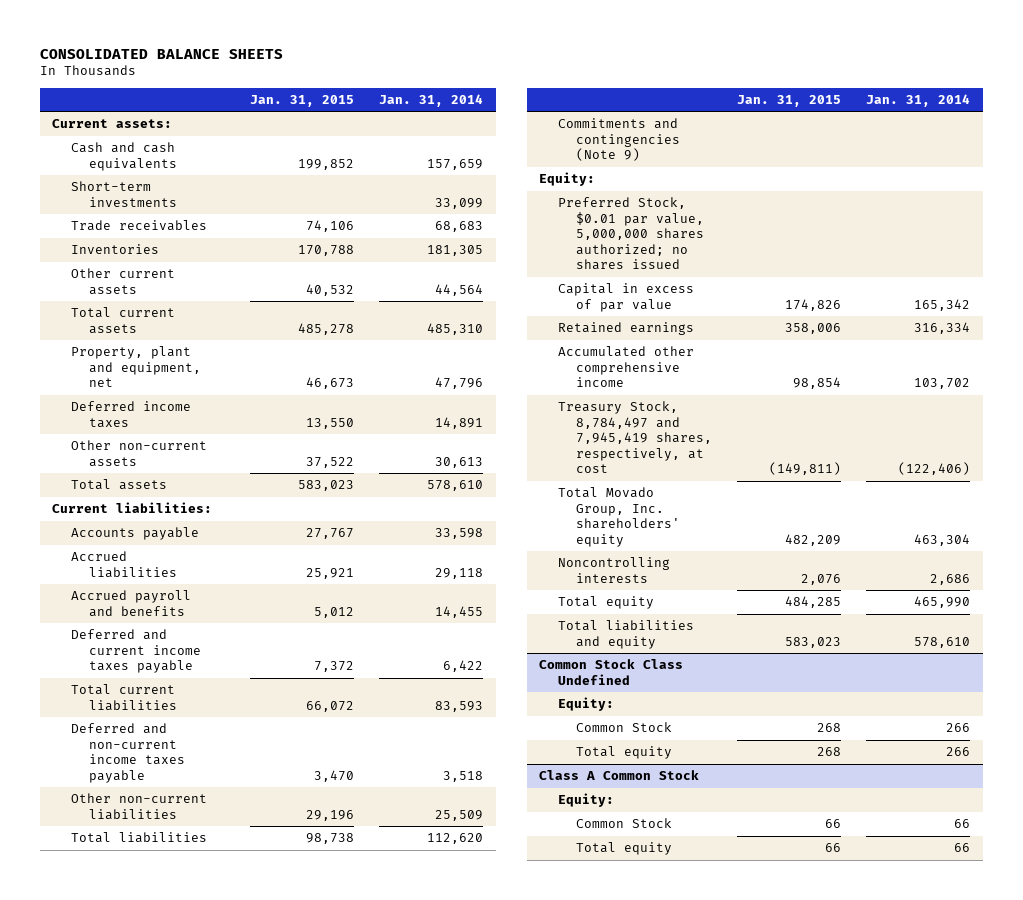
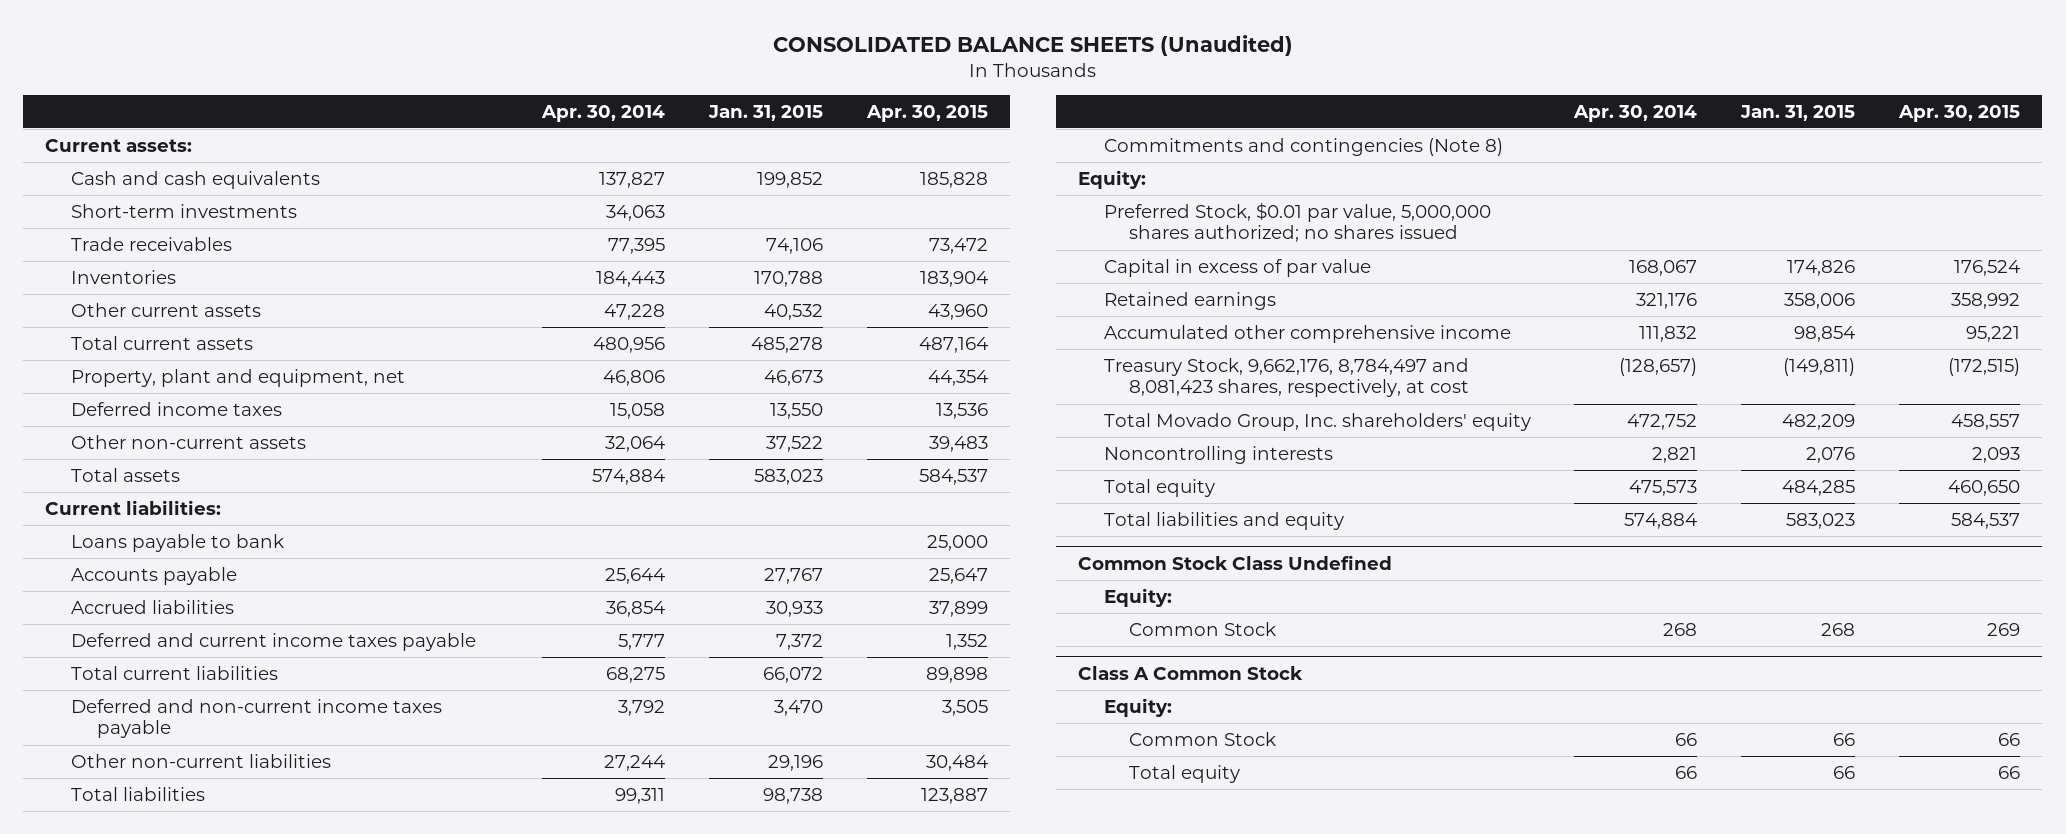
[39,48,283,59] CONSOLIDATED BALANCE SHEETS -> [772,34,1293,56] CONSOLIDATED BALANCE SHEETS (Unaudited)
[379,93,484,107] Jan. 31, 2014 -> none
none -> [541,104,666,122] Apr. 30, 2014
none -> [865,104,988,122] Apr. 30, 2015
none -> [71,533,285,552] Loans payable to bank
[70,590,191,617] Accrued payroll and benefits -> none
[306,567,355,579] 25,921 -> [766,600,824,617] 30,933
[557,118,680,162] Commitments and contingencies (Note 9) -> [1103,137,1503,156] Commitments and contingencies (Note 8)
[557,401,712,474] Treasury Stock, 8,784,497 and 7,945,419 shares, respectively, at cost -> [1103,357,1470,398] Treasury Stock, 9,662,176, 8,784,497 and 8,081,423 shares, respectively, at cost
[575,746,672,760] Total equity -> none

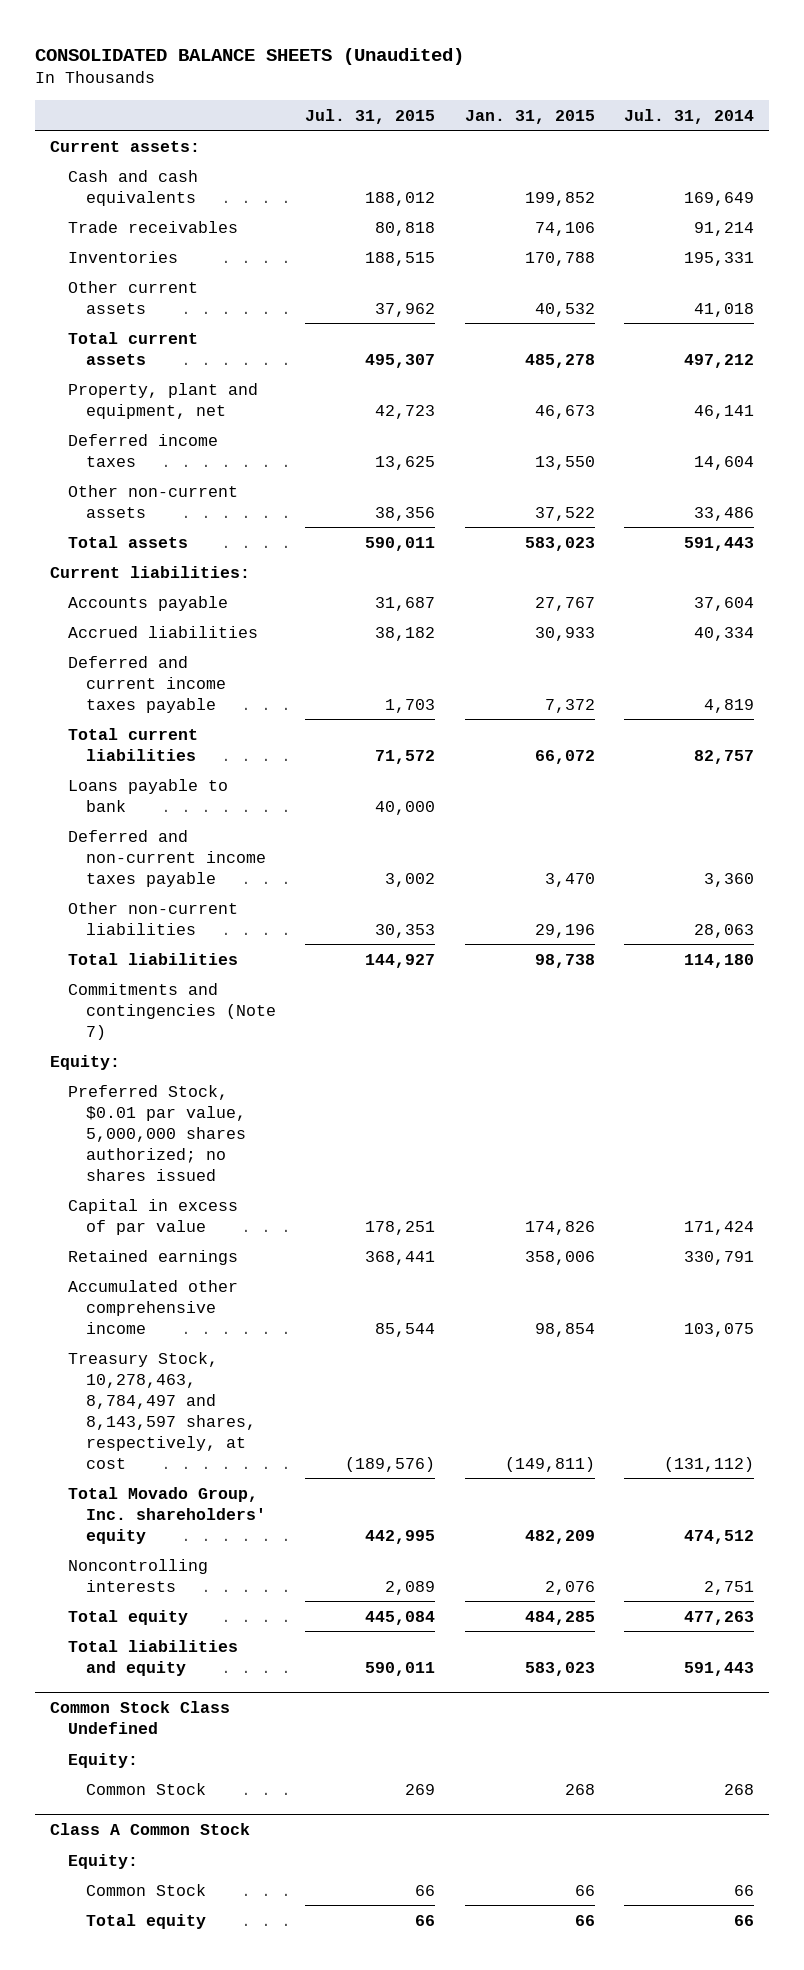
[541,104,666,122] Apr. 30, 2014 -> none
[865,104,988,122] Apr. 30, 2015 -> none
none -> [305,108,436,124] Jul. 31, 2015
none -> [624,108,755,124] Jul. 31, 2014
[71,203,298,218] Short-term investments -> none
[71,533,285,552] Loans payable to bank -> [68,778,229,812] Loans payable to bank
[1103,137,1503,156] Commitments and contingencies (Note 8) -> [68,982,276,1040] Commitments and contingencies (Note 7)
[1103,357,1470,398] Treasury Stock, 9,662,176, 8,784,497 and 8,081,423 shares, respectively, at cost -> [68,1351,256,1469] Treasury Stock, 10,278,463, 8,784,497 and 8,143,597 shares, respectively, at cost

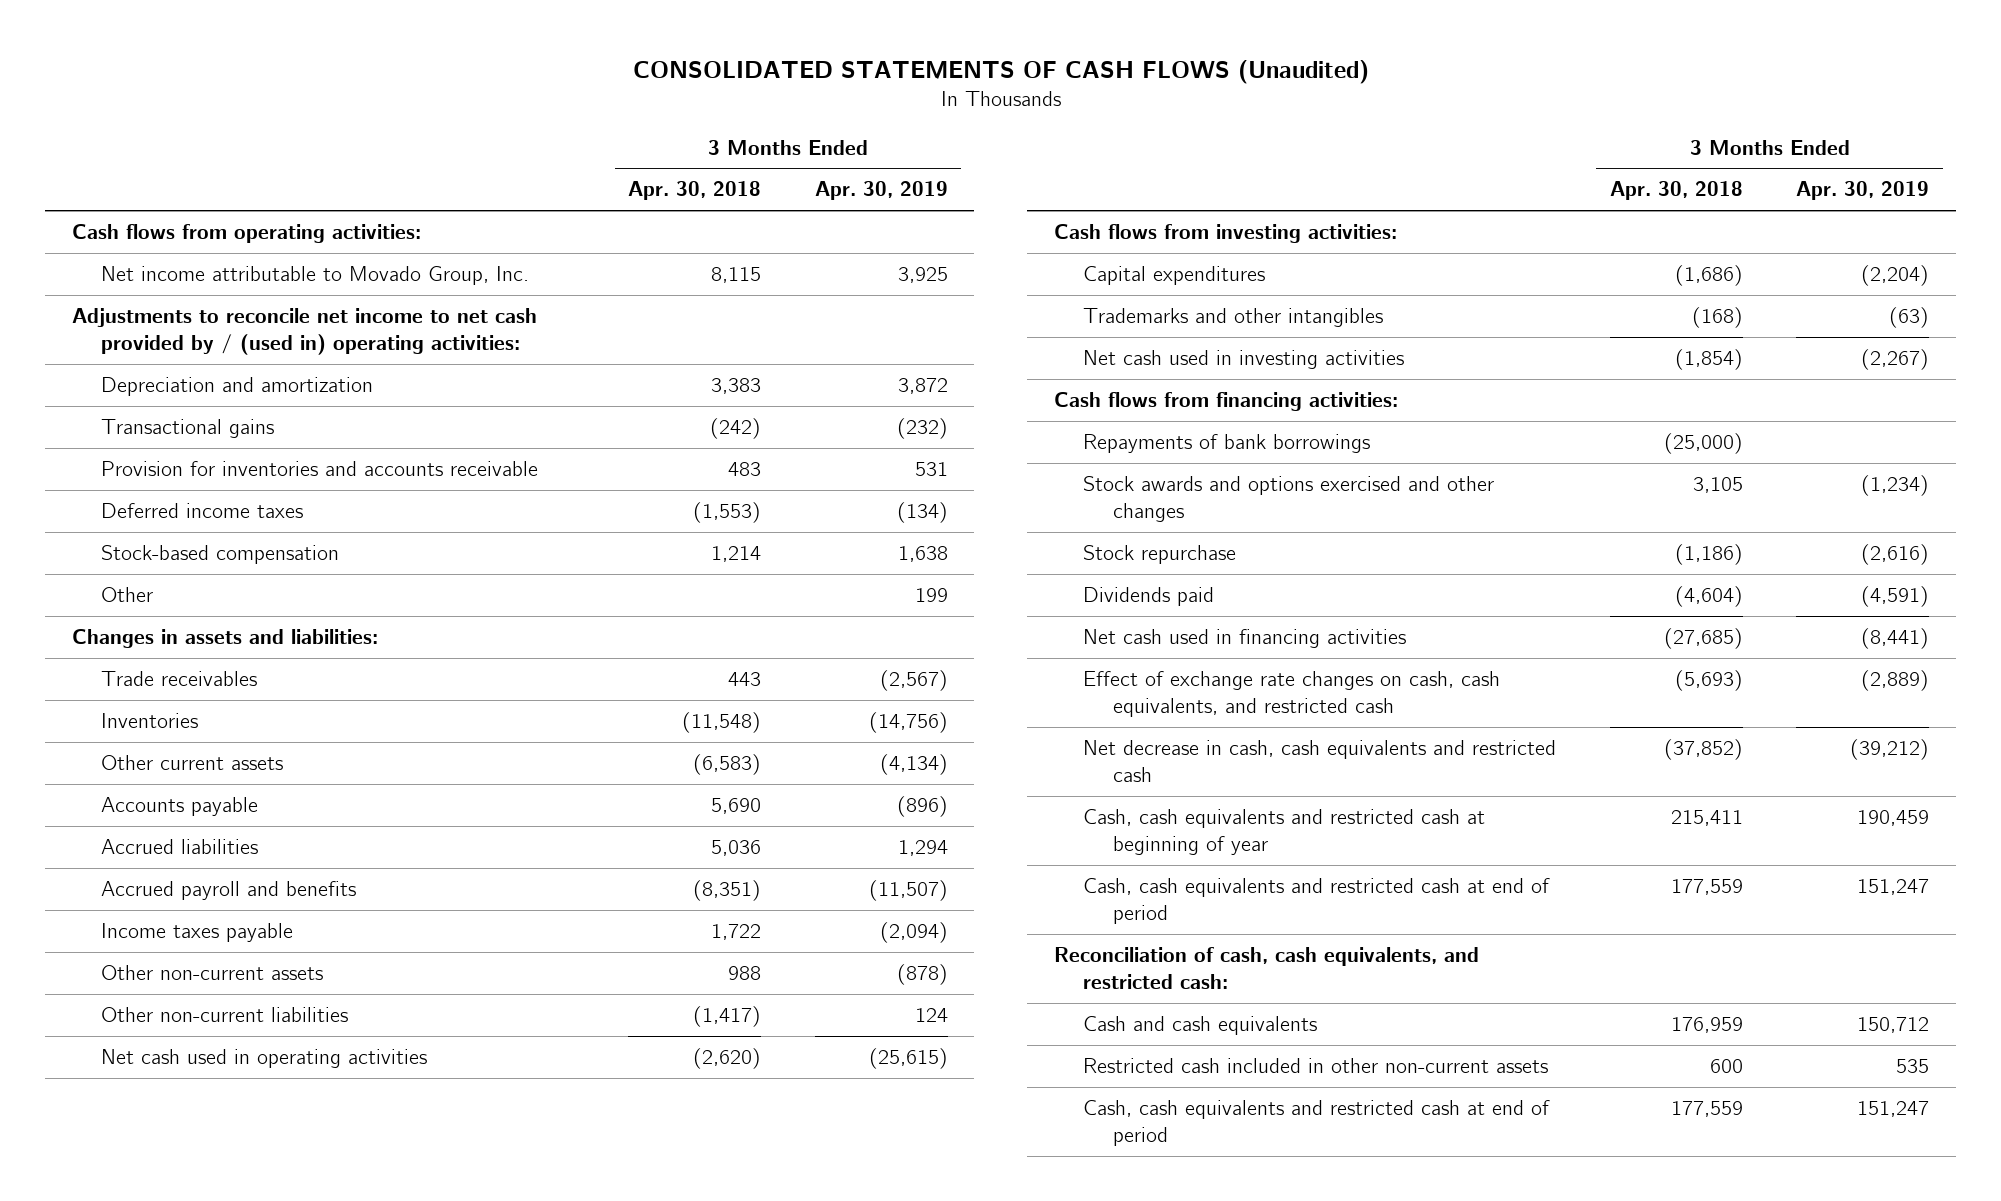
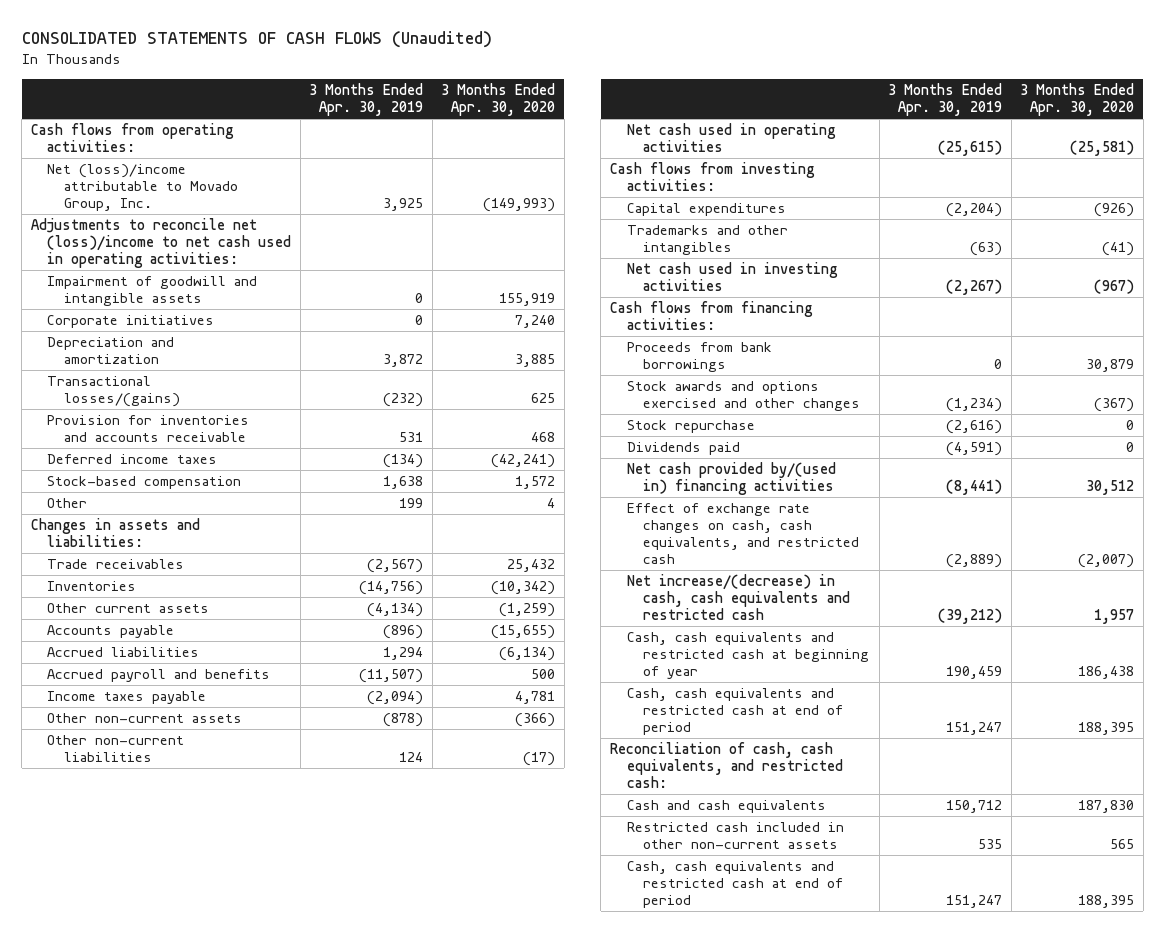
[628,181,762,201] Apr. 30, 2018 -> none
none -> [441,83,556,116] 3 Months Ended Apr. 30, 2020
[101,266,530,286] Net income attributable to Movado Group, Inc. -> [47,164,239,212] Net (loss)/income attributable to Movado Group, Inc.
[71,308,537,356] Adjustments to reconcile net income to net cash provided by / (used in) operating activities: -> [30,218,292,269] Adjustments to reconcile net (loss)/income to net cash used in operating activities:
none -> [47,276,258,307] Impairment of goodwill and intangible assets
none -> [47,315,215,329] Corporate initiatives
[101,419,275,439] Transactional gains -> [47,376,181,408] Transactional losses/(gains)
[1083,434,1371,454] Repayments of bank borrowings -> none
none -> [626,342,772,373] Proceeds from bank borrowings
[1083,629,1407,649] Net cash used in financing activities -> [626,462,836,496] Net cash provided by/(used in) financing activities
[1083,740,1557,783] Net decrease in cash, cash equivalents and restricted cash -> [626,574,851,621] Net increase/(decrease) in cash, cash equivalents and restricted cash

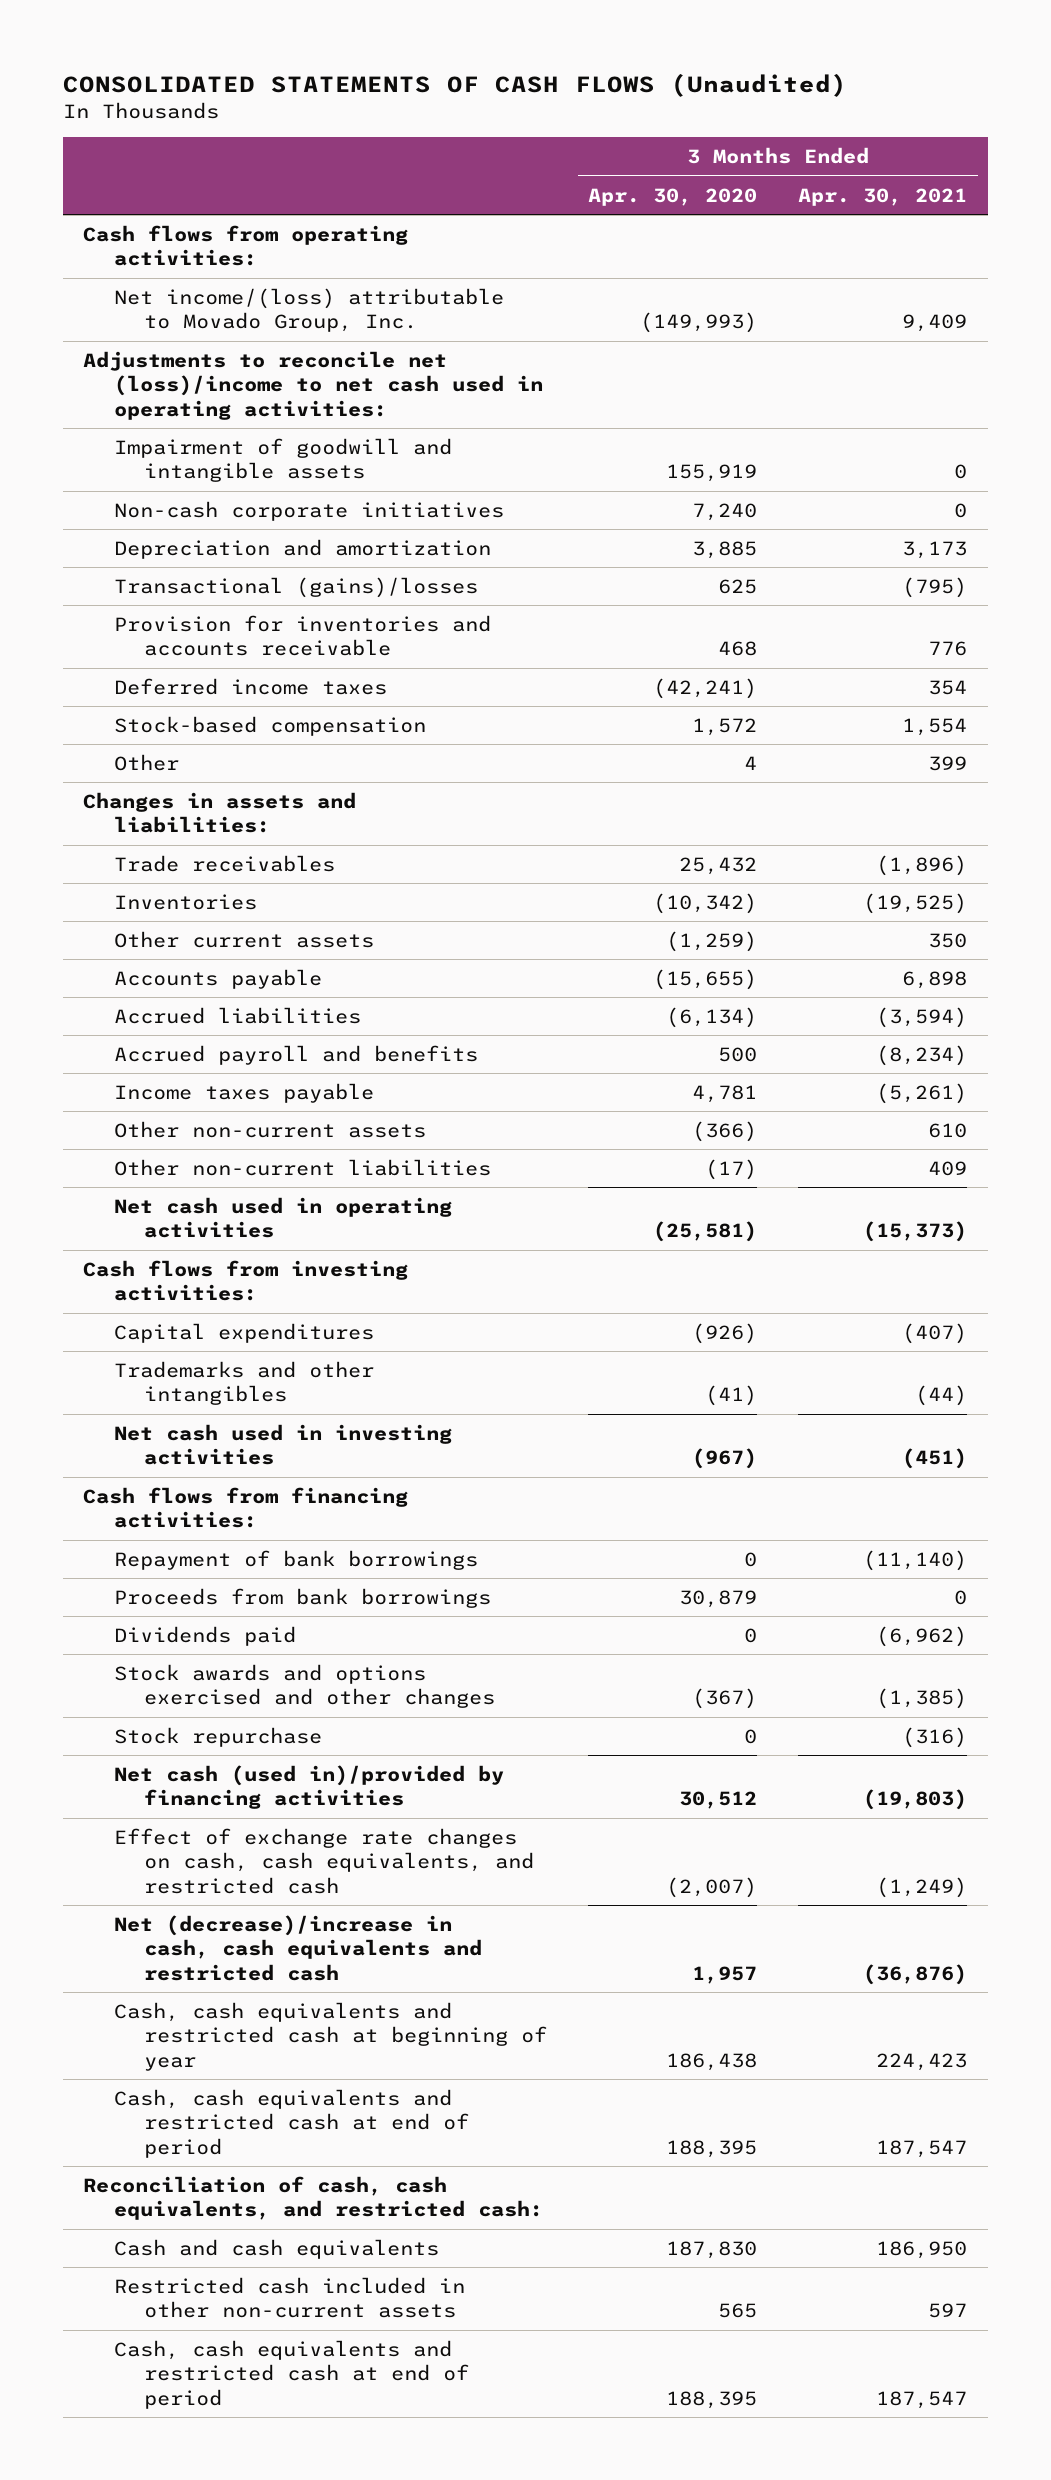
[309,83,424,116] 3 Months Ended Apr. 30, 2019 -> none
none -> [798,187,968,206] Apr. 30, 2021
[47,164,239,212] Net (loss)/income attributable to Movado Group, Inc. -> [113,287,504,333] Net income/(loss) attributable to Movado Group, Inc.
[47,315,215,329] Corporate initiatives -> [113,500,504,521] Non-cash corporate initiatives
[47,376,181,408] Transactional losses/(gains) -> [113,576,478,598] Transactional (gains)/losses
none -> [113,1549,478,1570] Repayment of bank borrowings
[626,442,740,456] Dividends paid -> [113,1625,296,1646] Dividends paid
[626,462,836,496] Net cash provided by/(used in) financing activities -> [113,1764,504,1810] Net cash (used in)/provided by financing activities
[626,574,851,621] Net increase/(decrease) in cash, cash equivalents and restricted cash -> [113,1914,482,1981] Net (decrease)/increase in cash, cash equivalents and restricted cash

